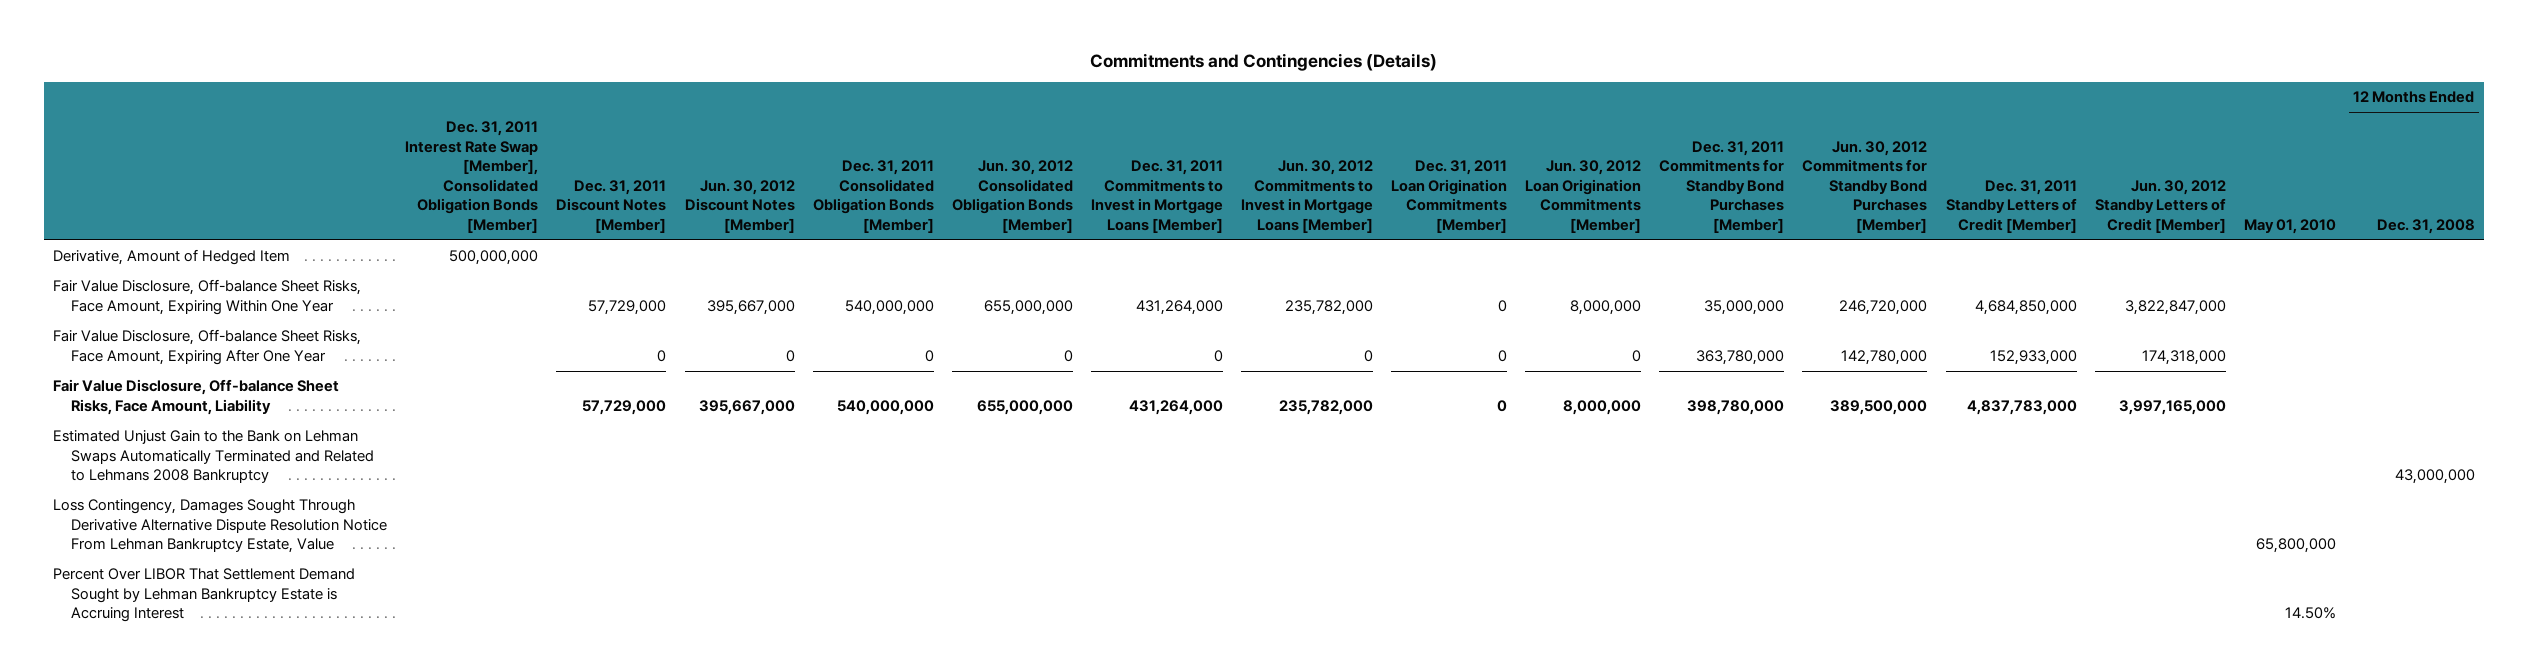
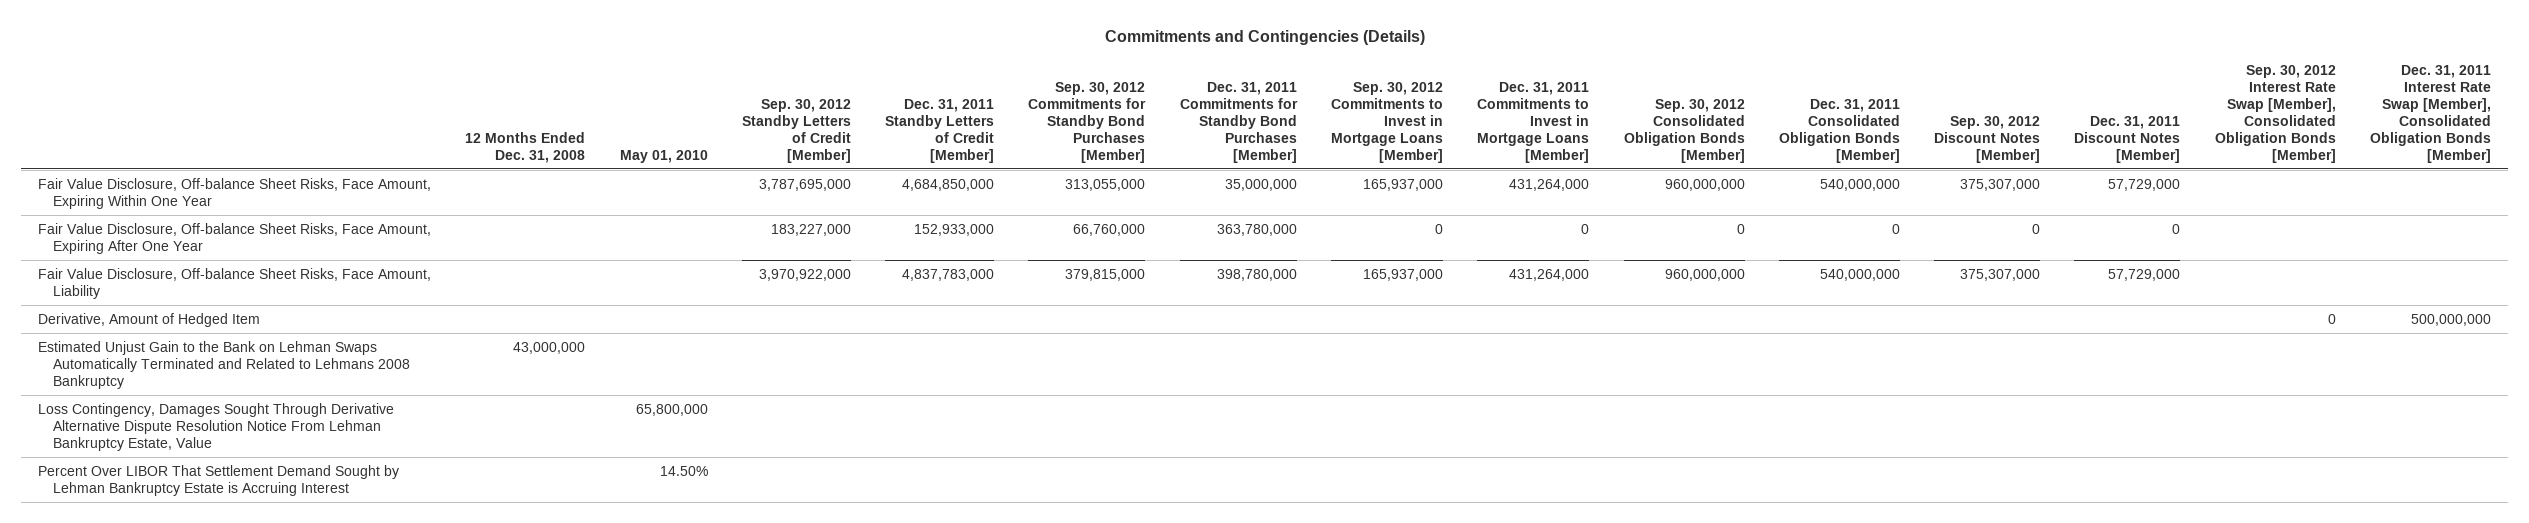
[684,179,795,233] Jun. 30, 2012 Discount Notes [Member] -> none
[951,160,1073,233] Jun. 30, 2012 Consolidated Obligation Bonds [Member] -> none
[1241,160,1374,233] Jun. 30, 2012 Commitments to Invest in Mortgage Loans [Member] -> none
[1391,160,1508,233] Dec. 31, 2011 Loan Origination Commitments [Member] -> none
[1525,160,1642,233] Jun. 30, 2012 Loan Origination Commitments [Member] -> none
[1802,140,1928,233] Jun. 30, 2012 Commitments for Standby Bond Purchases [Member] -> none
[2094,179,2226,233] Jun. 30, 2012 Standby Letters of Credit [Member] -> none
none -> [741,98,851,163] Sep. 30, 2012 Standby Letters of Credit [Member]
none -> [1028,81,1147,163] Sep. 30, 2012 Commitments for Standby Bond Purchases [Member]
none -> [1331,81,1444,163] Sep. 30, 2012 Commitments to Invest in Mortgage Loans [Member]
none -> [1623,98,1745,163] Sep. 30, 2012 Consolidated Obligation Bonds [Member]
none -> [1934,115,2041,163] Sep. 30, 2012 Discount Notes [Member]
none -> [2214,64,2336,163] Sep. 30, 2012 Interest Rate Swap [Member], Consolidated Obligation Bonds [Member]
[52,249,290,266] Derivative, Amount of Hedged Item -> [37,312,260,327] Derivative, Amount of Hedged Item

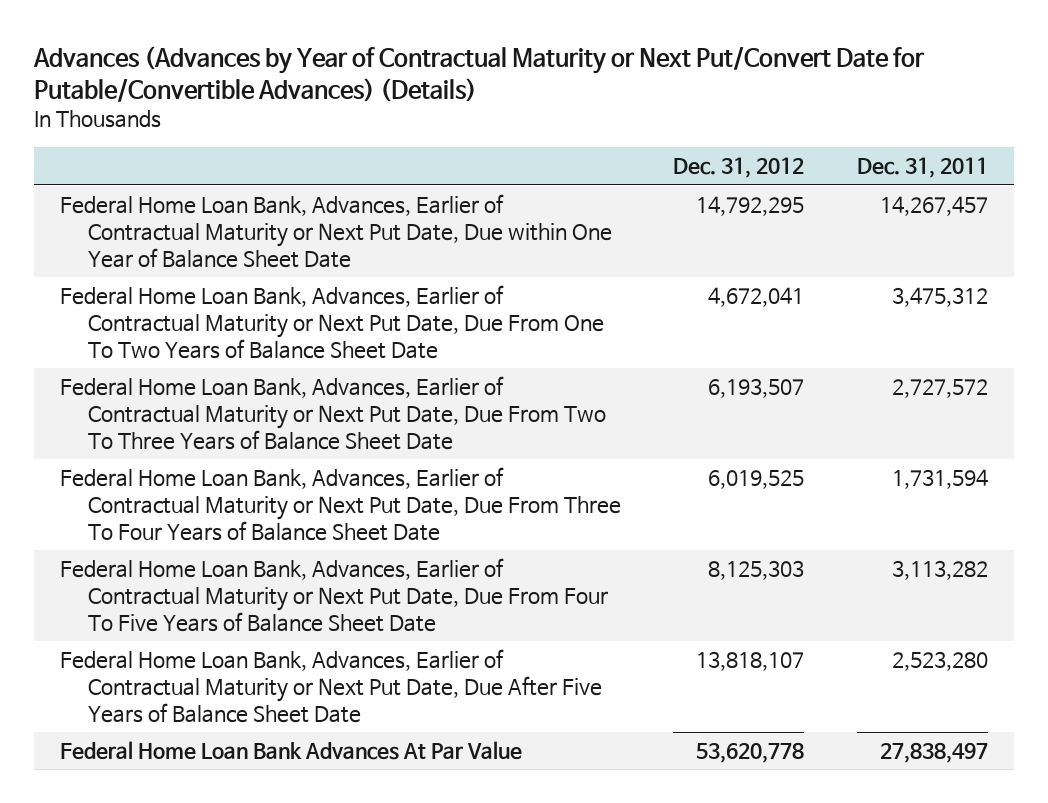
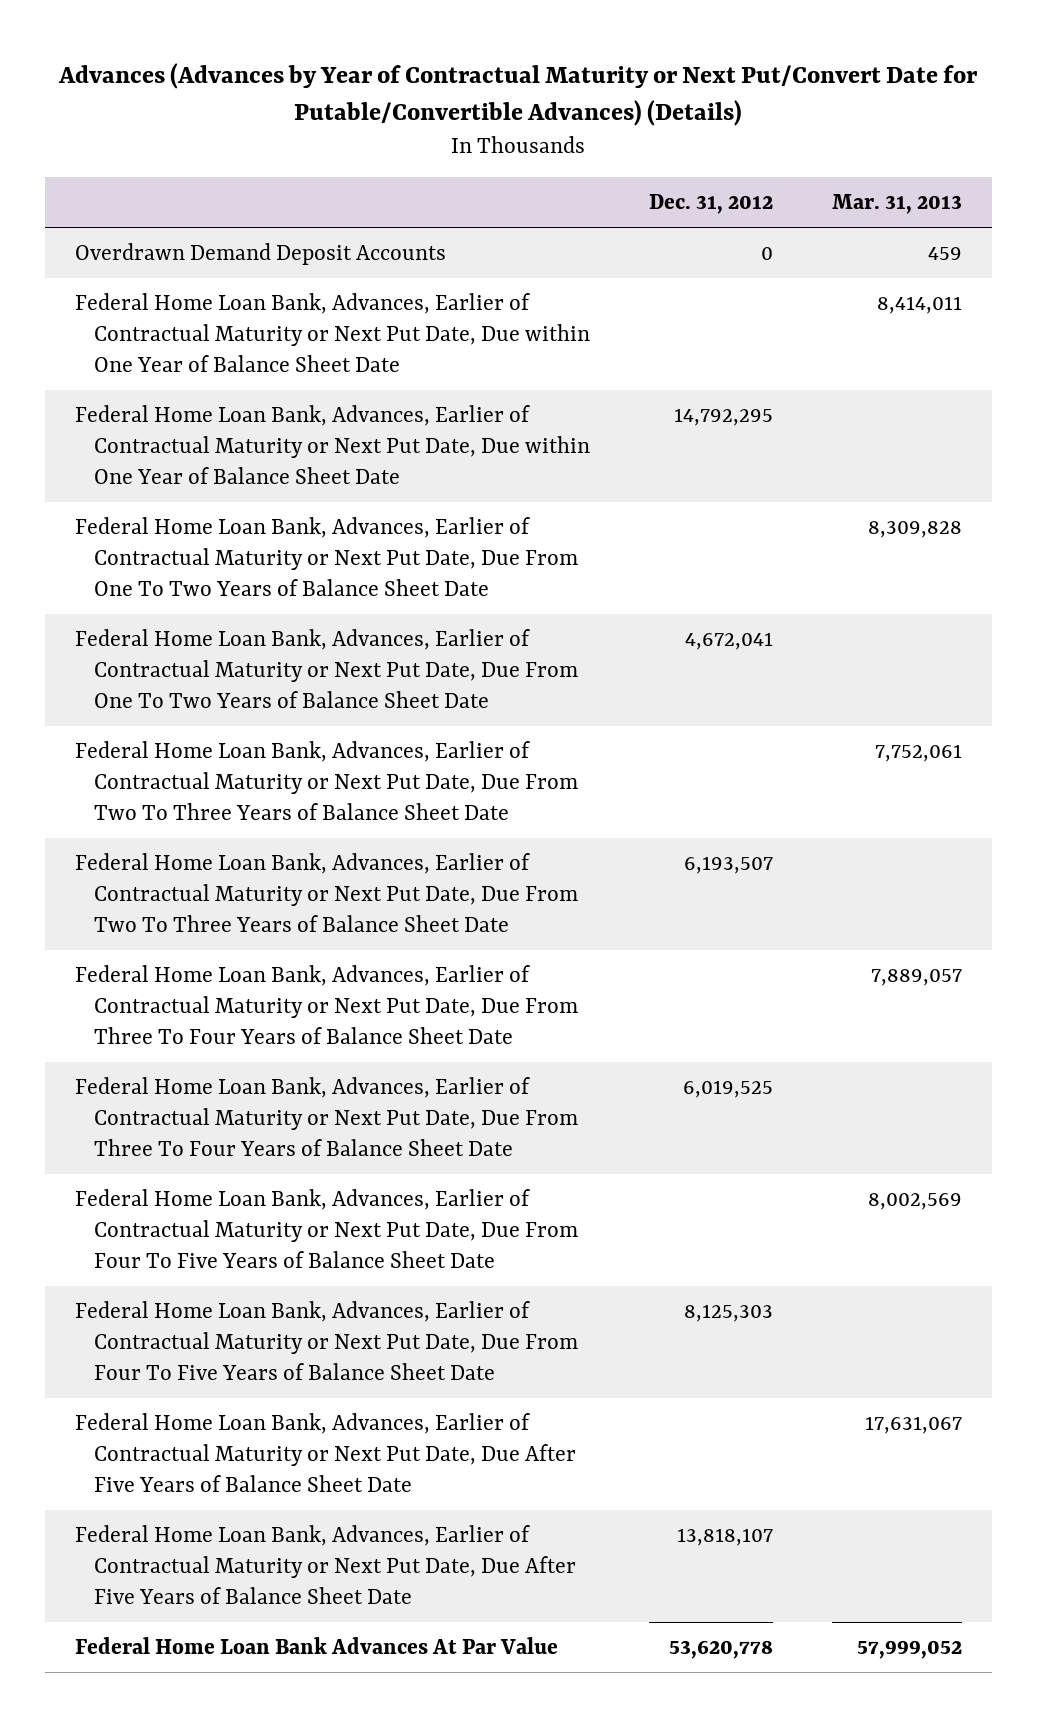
[856,157,988,179] Dec. 31, 2011 -> none
none -> [832,194,963,215] Mar. 31, 2013
none -> [74,242,446,265] Overdrawn Demand Deposit Accounts
none -> [74,292,591,373] Federal Home Loan Bank, Advances, Earlier of Contractual Maturity or Next Put Date, Due within One Year of Balance Sheet Date
none -> [74,516,579,597] Federal Home Loan Bank, Advances, Earlier of Contractual Maturity or Next Put Date, Due From One To Two Years of Balance Sheet Date
none -> [74,740,579,821] Federal Home Loan Bank, Advances, Earlier of Contractual Maturity or Next Put Date, Due From Two To Three Years of Balance Sheet Date
none -> [74,964,579,1045] Federal Home Loan Bank, Advances, Earlier of Contractual Maturity or Next Put Date, Due From Three To Four Years of Balance Sheet Date
none -> [74,1188,579,1269] Federal Home Loan Bank, Advances, Earlier of Contractual Maturity or Next Put Date, Due From Four To Five Years of Balance Sheet Date
none -> [74,1412,577,1493] Federal Home Loan Bank, Advances, Earlier of Contractual Maturity or Next Put Date, Due After Five Years of Balance Sheet Date

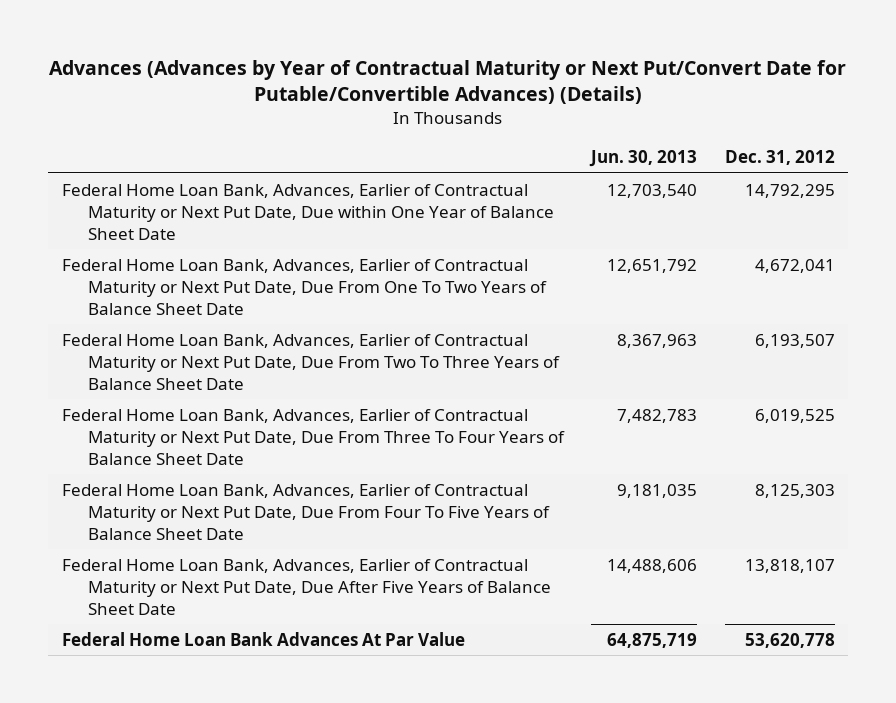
[832,194,963,215] Mar. 31, 2013 -> none
none -> [589,150,698,168] Jun. 30, 2013
[74,242,446,265] Overdrawn Demand Deposit Accounts -> none
[74,292,591,373] Federal Home Loan Bank, Advances, Earlier of Contractual Maturity or Next Put Date, Due within One Year of Balance Sheet Date -> none
[74,516,579,597] Federal Home Loan Bank, Advances, Earlier of Contractual Maturity or Next Put Date, Due From One To Two Years of Balance Sheet Date -> none
[74,740,579,821] Federal Home Loan Bank, Advances, Earlier of Contractual Maturity or Next Put Date, Due From Two To Three Years of Balance Sheet Date -> none
[74,964,579,1045] Federal Home Loan Bank, Advances, Earlier of Contractual Maturity or Next Put Date, Due From Three To Four Years of Balance Sheet Date -> none
[74,1188,579,1269] Federal Home Loan Bank, Advances, Earlier of Contractual Maturity or Next Put Date, Due From Four To Five Years of Balance Sheet Date -> none
[74,1412,577,1493] Federal Home Loan Bank, Advances, Earlier of Contractual Maturity or Next Put Date, Due After Five Years of Balance Sheet Date -> none

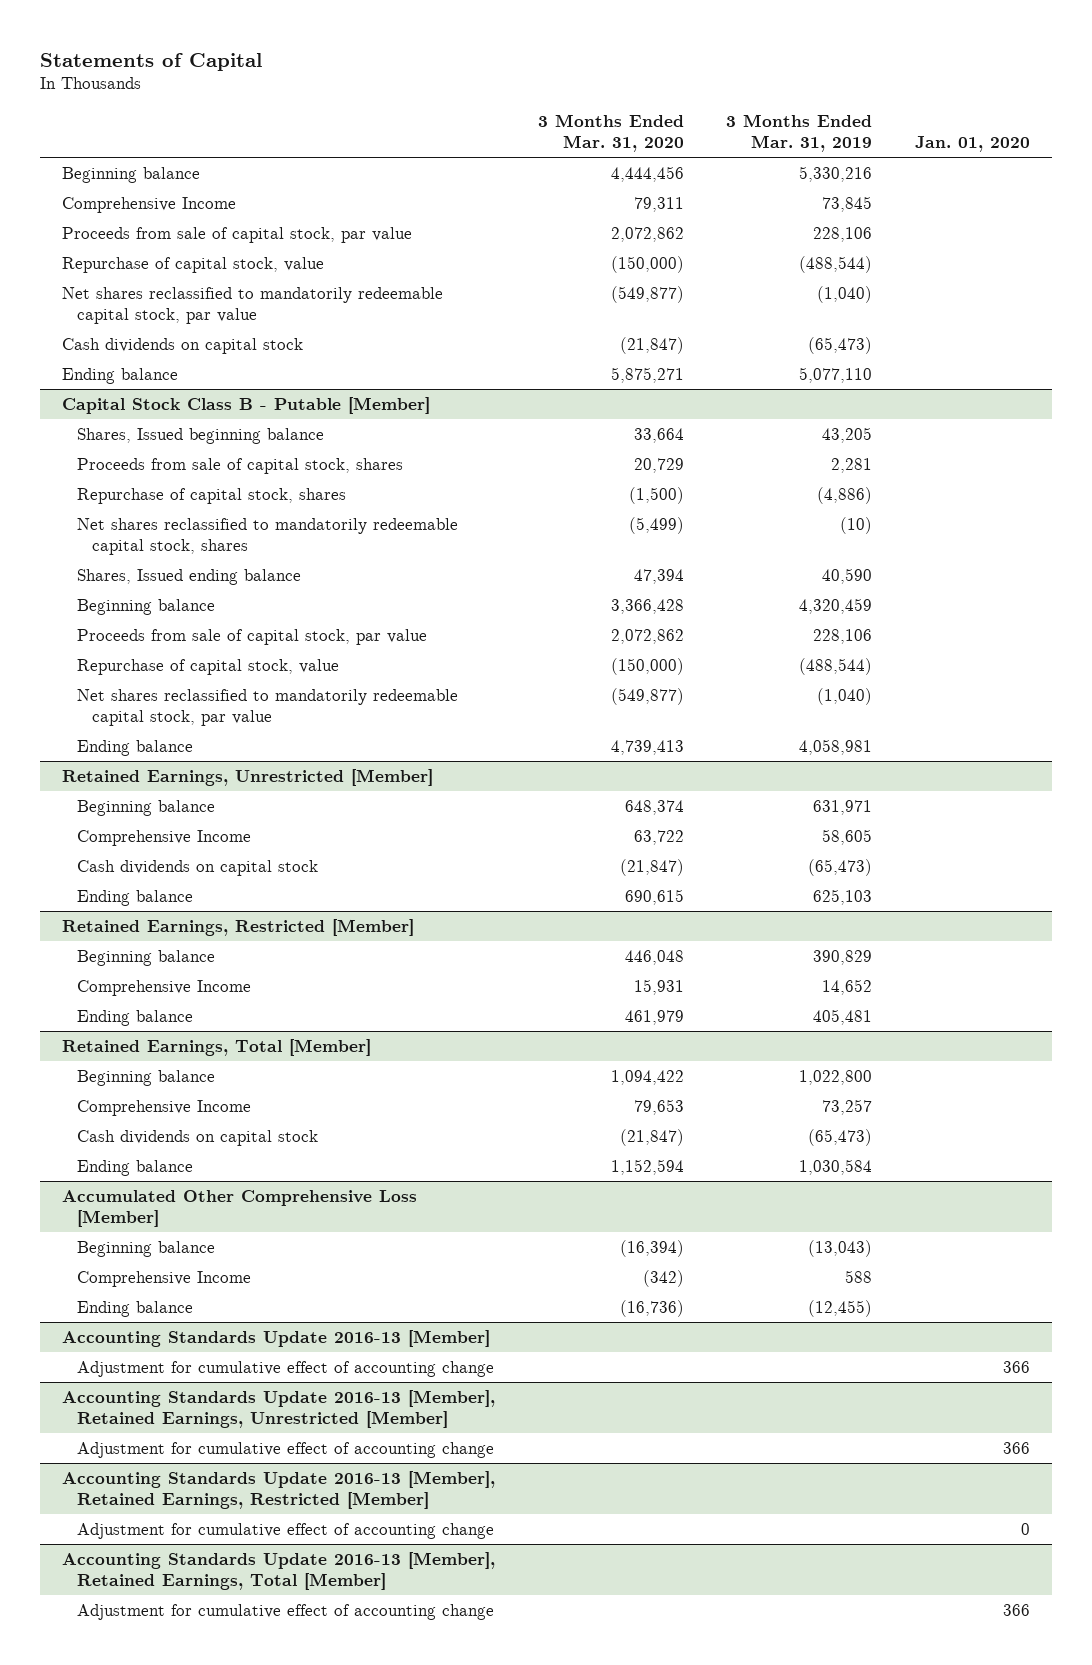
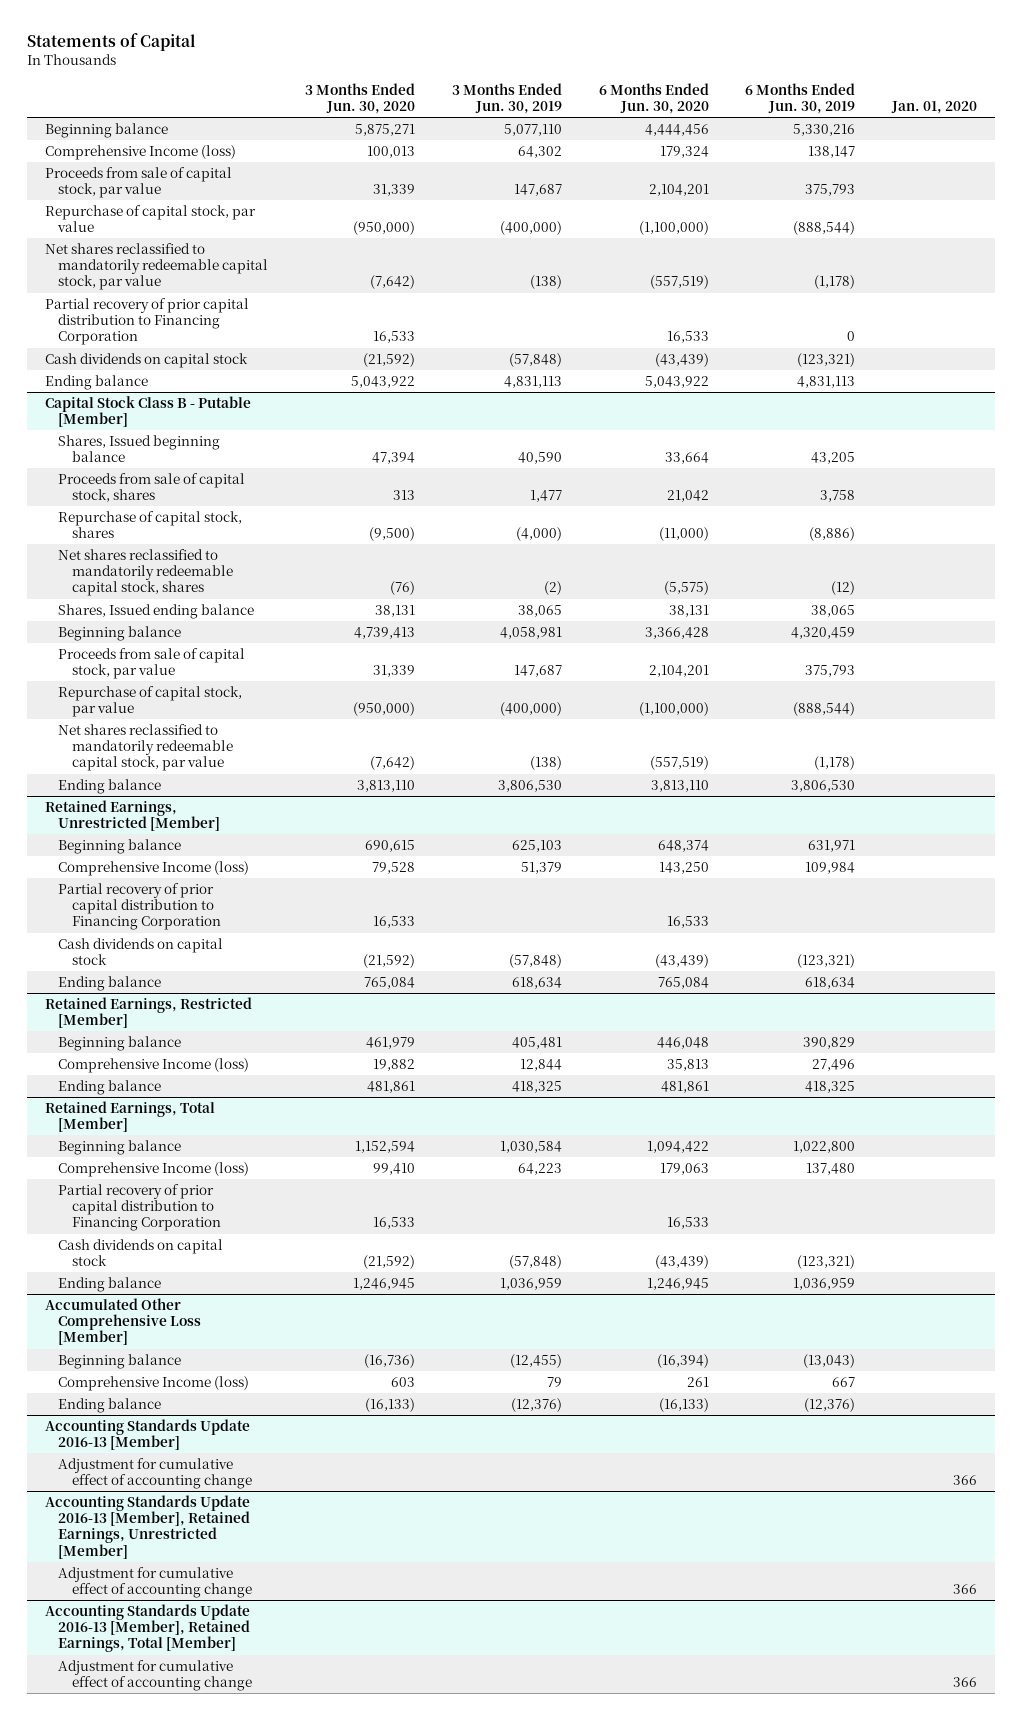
[537,113,684,153] 3 Months Ended Mar. 31, 2020 -> none
[726,113,873,153] 3 Months Ended Mar. 31, 2019 -> none
none -> [305,82,416,114] 3 Months Ended Jun. 30, 2020
none -> [451,82,562,114] 3 Months Ended Jun. 30, 2019
none -> [598,82,709,114] 6 Months Ended Jun. 30, 2020
none -> [745,82,856,114] 6 Months Ended Jun. 30, 2019
[61,196,236,213] Comprehensive Income -> [45,144,237,160] Comprehensive Income (loss)
[61,256,324,273] Repurchase of capital stock, value -> [45,204,257,233] Repurchase of capital stock, par value
none -> [45,297,250,346] Partial recovery of prior capital distribution to Financing Corporation
[76,658,339,675] Repurchase of capital stock, value -> [58,685,243,718] Repurchase of capital stock, par value
[76,829,251,846] Comprehensive Income -> [58,860,250,876] Comprehensive Income (loss)
none -> [58,882,221,931] Partial recovery of prior capital distribution to Financing Corporation
[76,979,251,996] Comprehensive Income -> [58,1057,250,1073] Comprehensive Income (loss)
[76,1099,251,1116] Comprehensive Income -> [58,1161,250,1177] Comprehensive Income (loss)
none -> [58,1183,221,1232] Partial recovery of prior capital distribution to Financing Corporation
[76,1270,251,1287] Comprehensive Income -> [58,1375,250,1391] Comprehensive Income (loss)
[61,1470,495,1510] Accounting Standards Update 2016-13 [Member], Retained Earnings, Restricted [Member] -> none
[76,1522,494,1539] Adjustment for cumulative effect of accounting change -> none

